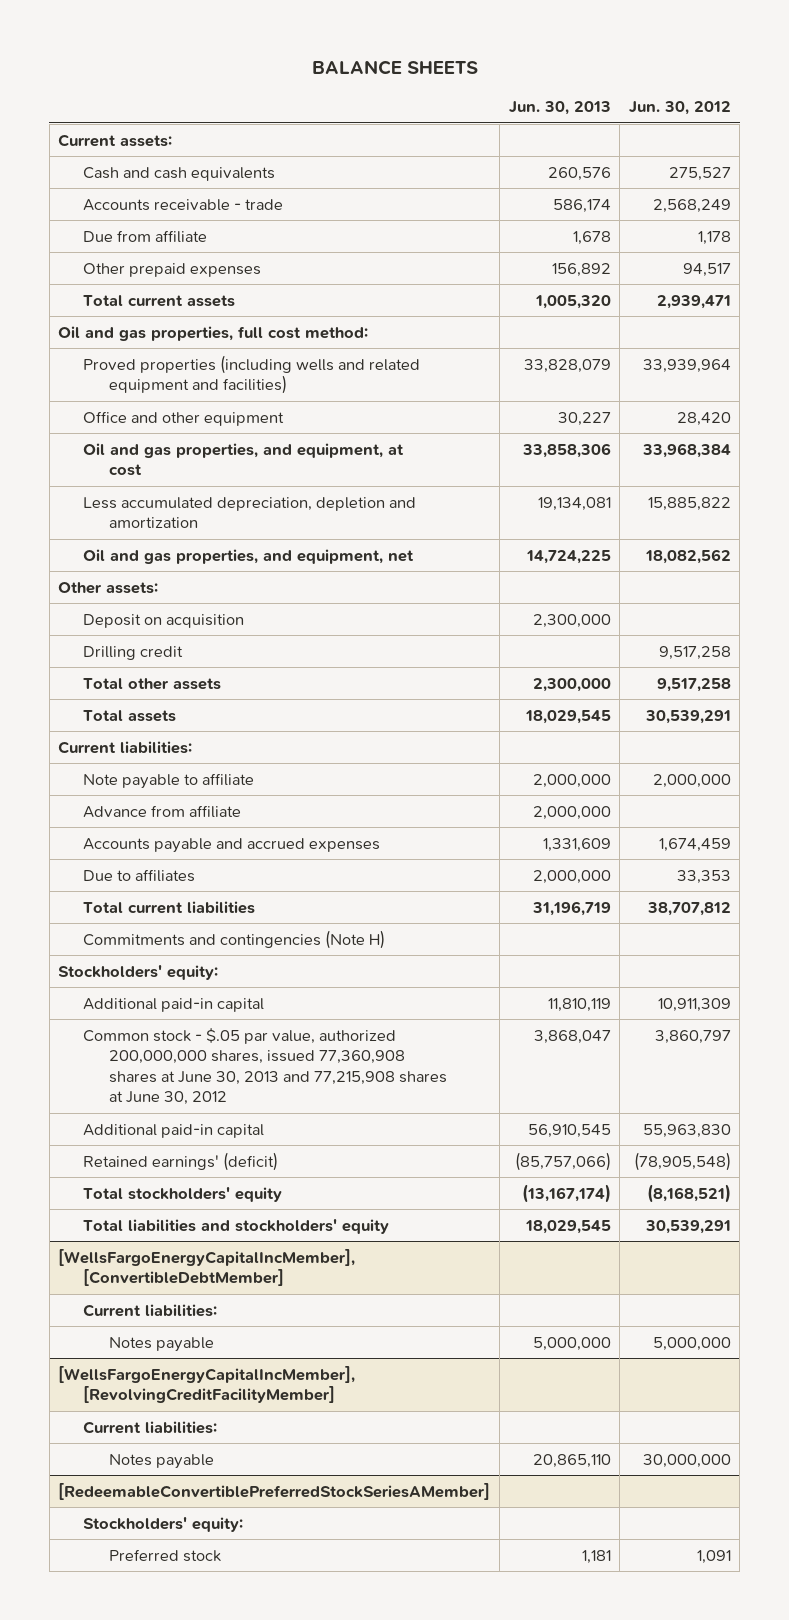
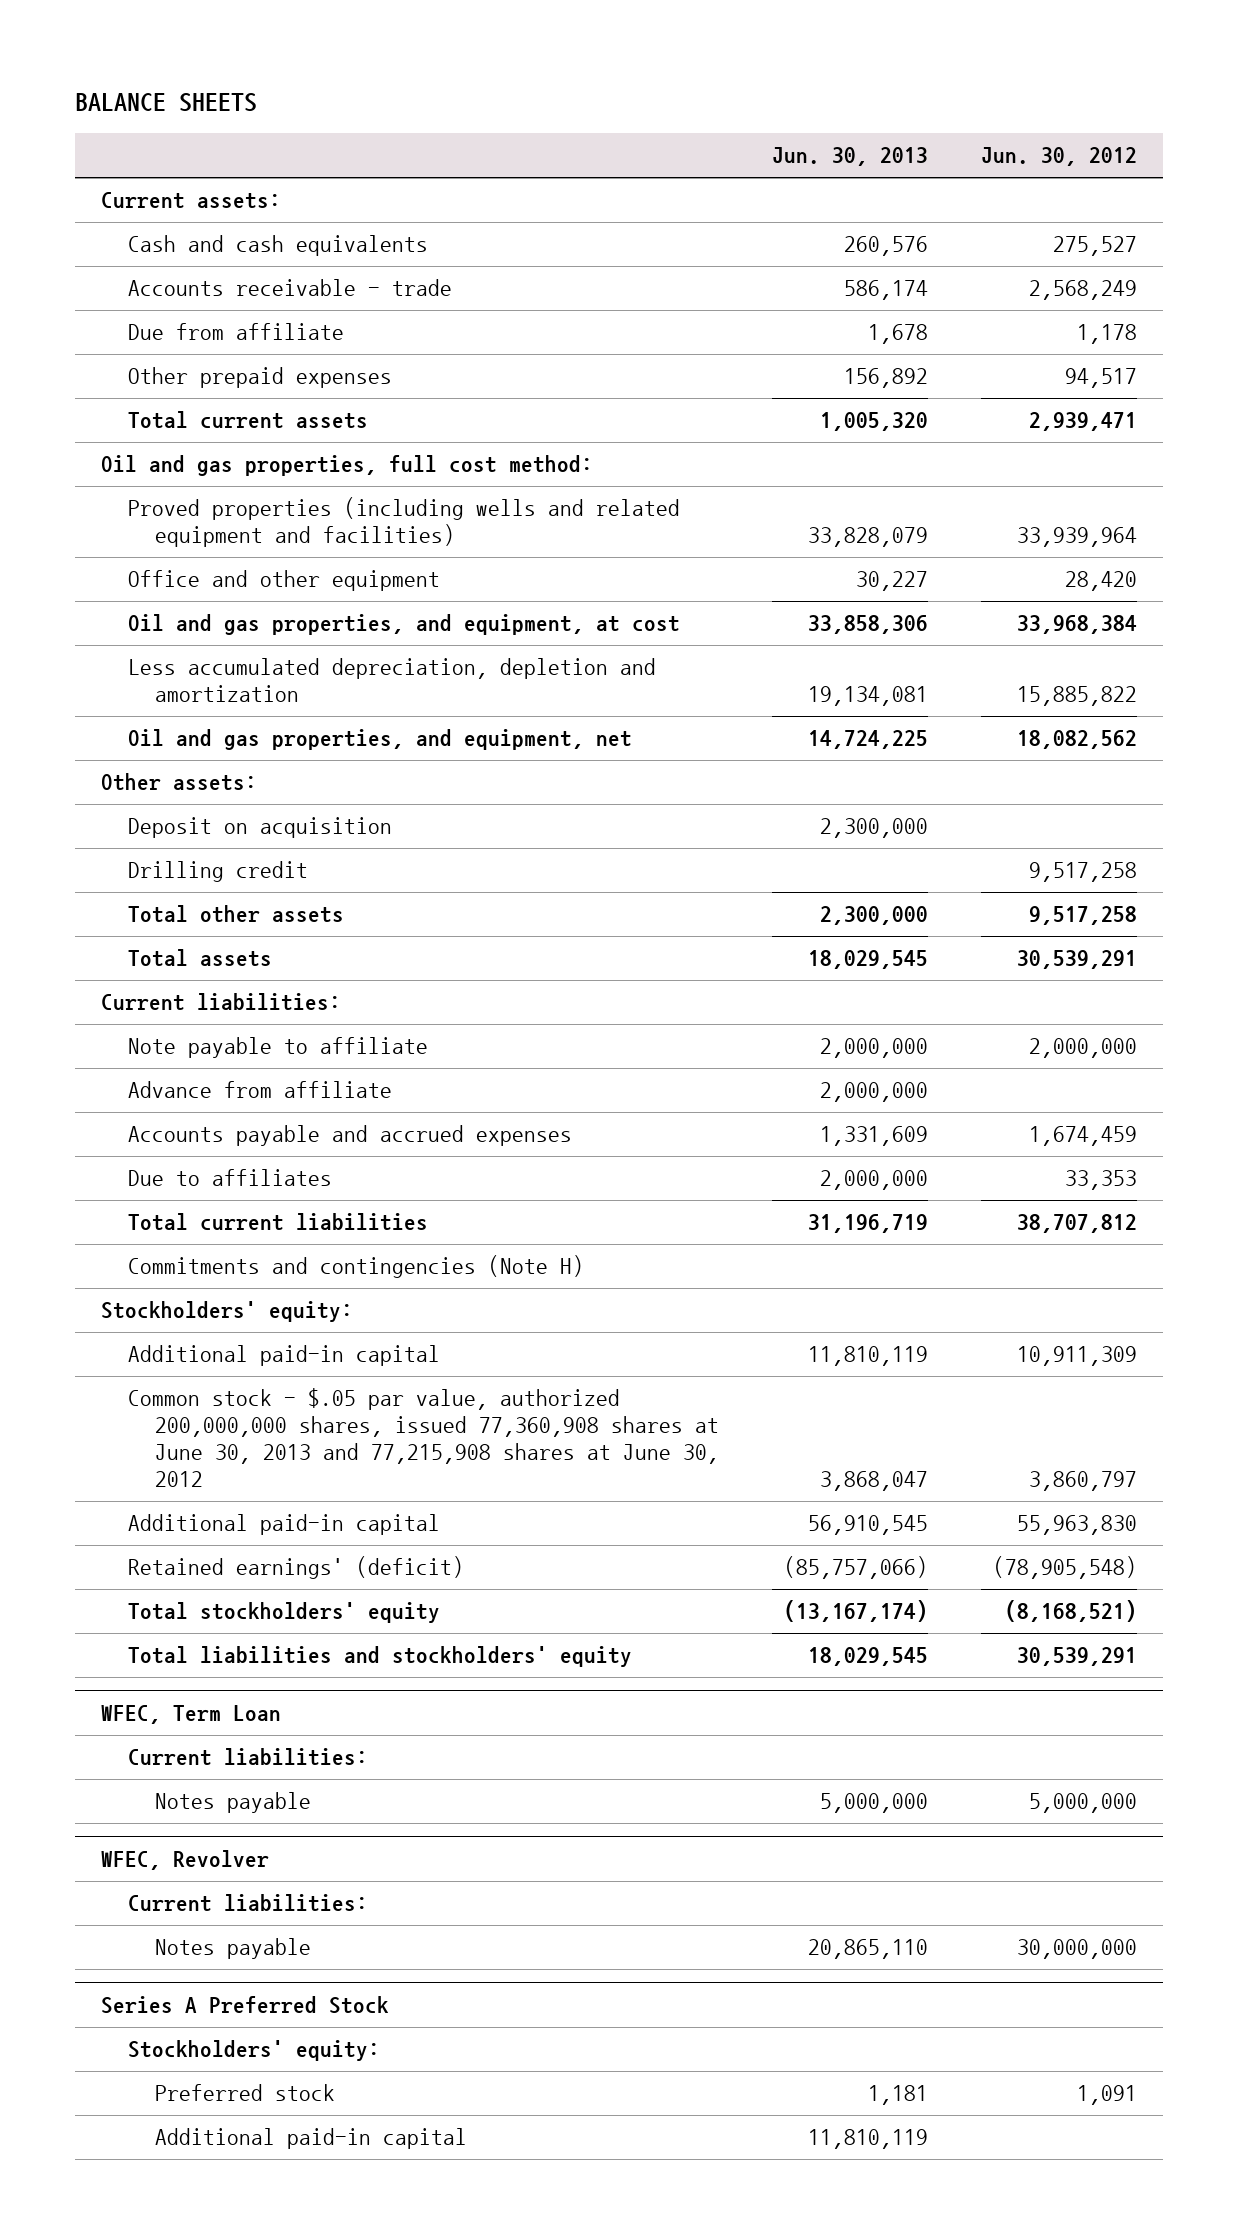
[58,1248,356,1287] [WellsFargoEnergyCapitalIncMember], [ConvertibleDebtMember] -> none
none -> [101,1704,282,1724] WFEC, Term Loan
[58,1365,356,1404] [WellsFargoEnergyCapitalIncMember], [RevolvingCreditFacilityMember] -> none
none -> [101,1849,270,1870] WFEC, Revolver
[58,1482,491,1500] [RedeemableConvertiblePreferredStockSeriesAMember] -> none
none -> [101,1995,390,2014] Series A Preferred Stock
none -> [155,2128,468,2150] Additional paid-in capital

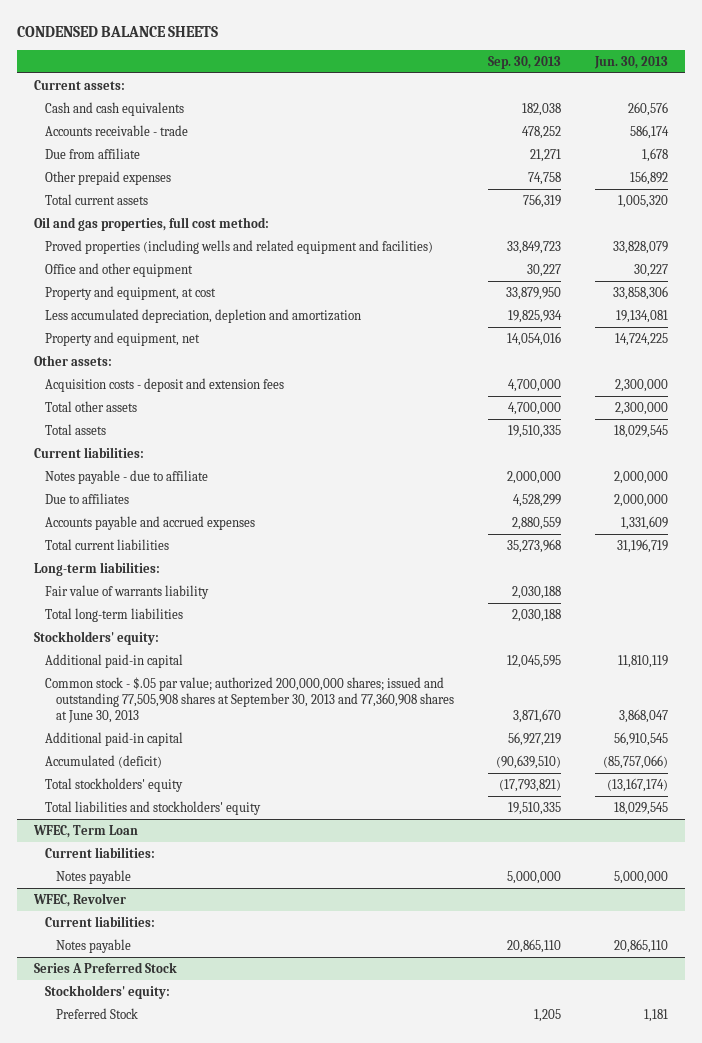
[75,93,258,113] BALANCE SHEETS -> [16,25,218,37] CONDENSED BALANCE SHEETS
[980,147,1137,167] Jun. 30, 2012 -> none
none -> [488,55,562,69] Sep. 30, 2013
[128,614,681,636] Oil and gas properties, and equipment, at cost -> [44,285,216,300] Property and equipment, at cost
[128,729,633,751] Oil and gas properties, and equipment, net -> [44,331,200,346] Property and equipment, net
[128,861,309,883] Drilling credit -> none
[128,817,393,839] Deposit on acquisition -> [44,377,284,392] Acquisition costs - deposit and extension fees
[128,1081,393,1099] Advance from affiliate -> none
[128,1037,429,1059] Note payable to affiliate -> [44,469,208,484] Notes payable - due to affiliate
[128,1125,573,1147] Accounts payable and accrued expenses -> [44,515,255,530] Accounts payable and accrued expenses
[128,1255,585,1279] Commitments and contingencies (Note H) -> none
none -> [33,561,160,576] Long-term liabilities:
none -> [44,584,209,599] Fair value of warrants liability
none -> [44,607,183,622] Total long-term liabilities
[128,1388,720,1487] Common stock - $.05 par value, authorized 200,000,000 shares, issued 77,360,908 shares at June 30, 2013 and 77,215,908 shares at June 30, 2012 -> [44,676,455,724] Common stock - $.05 par value; authorized 200,000,000 shares; issued and outstanding 77,505,908 shares at September 30, 2013 and 77,360,908 shares at June 30, 2013
[128,1556,465,1580] Retained earnings' (deficit) -> [44,754,162,768] Accumulated (deficit)
[155,2128,468,2150] Additional paid-in capital -> none
[155,2084,336,2102] Preferred stock -> [56,1007,139,1019] Preferred Stock

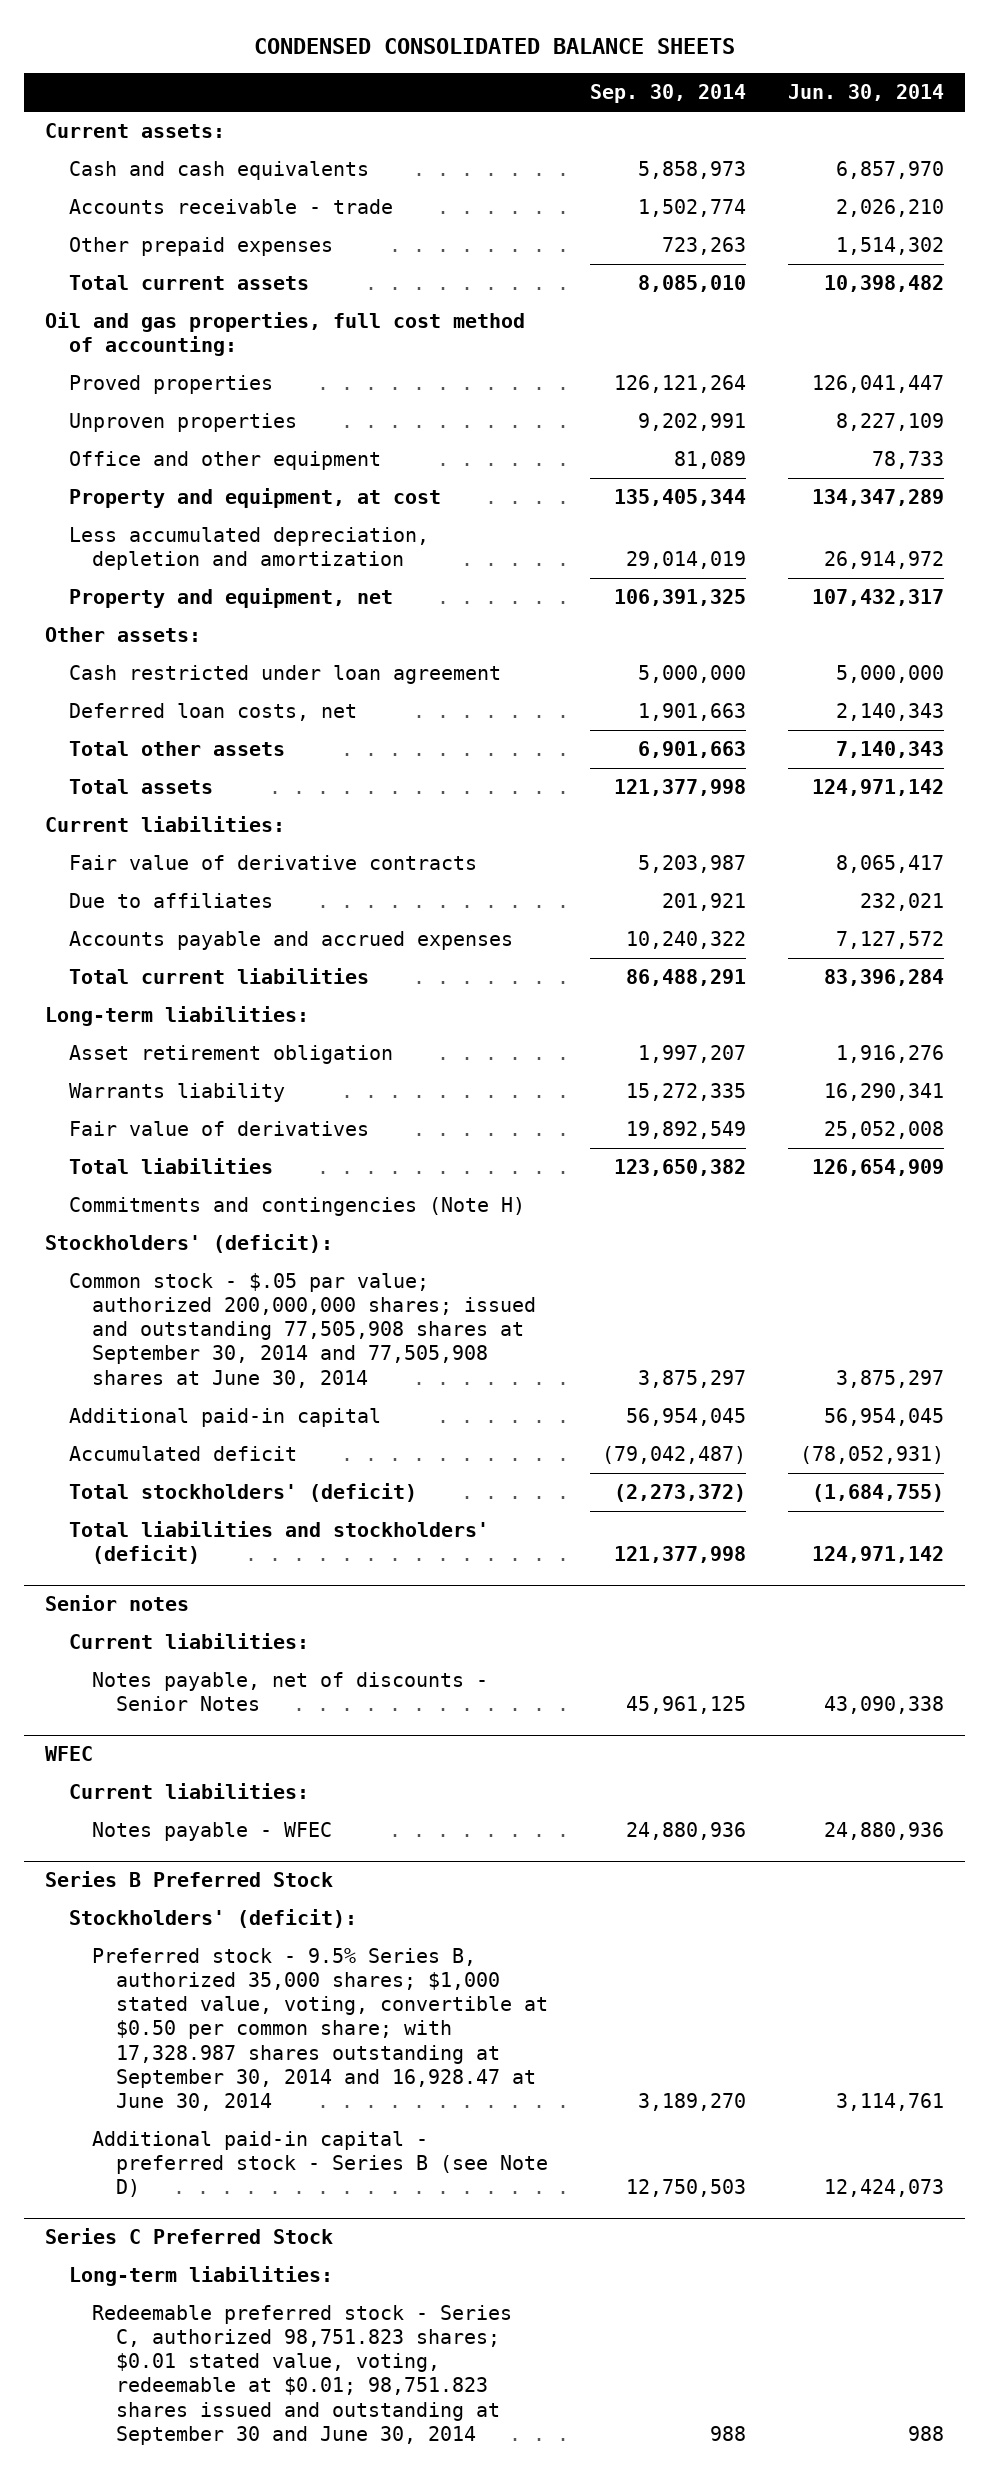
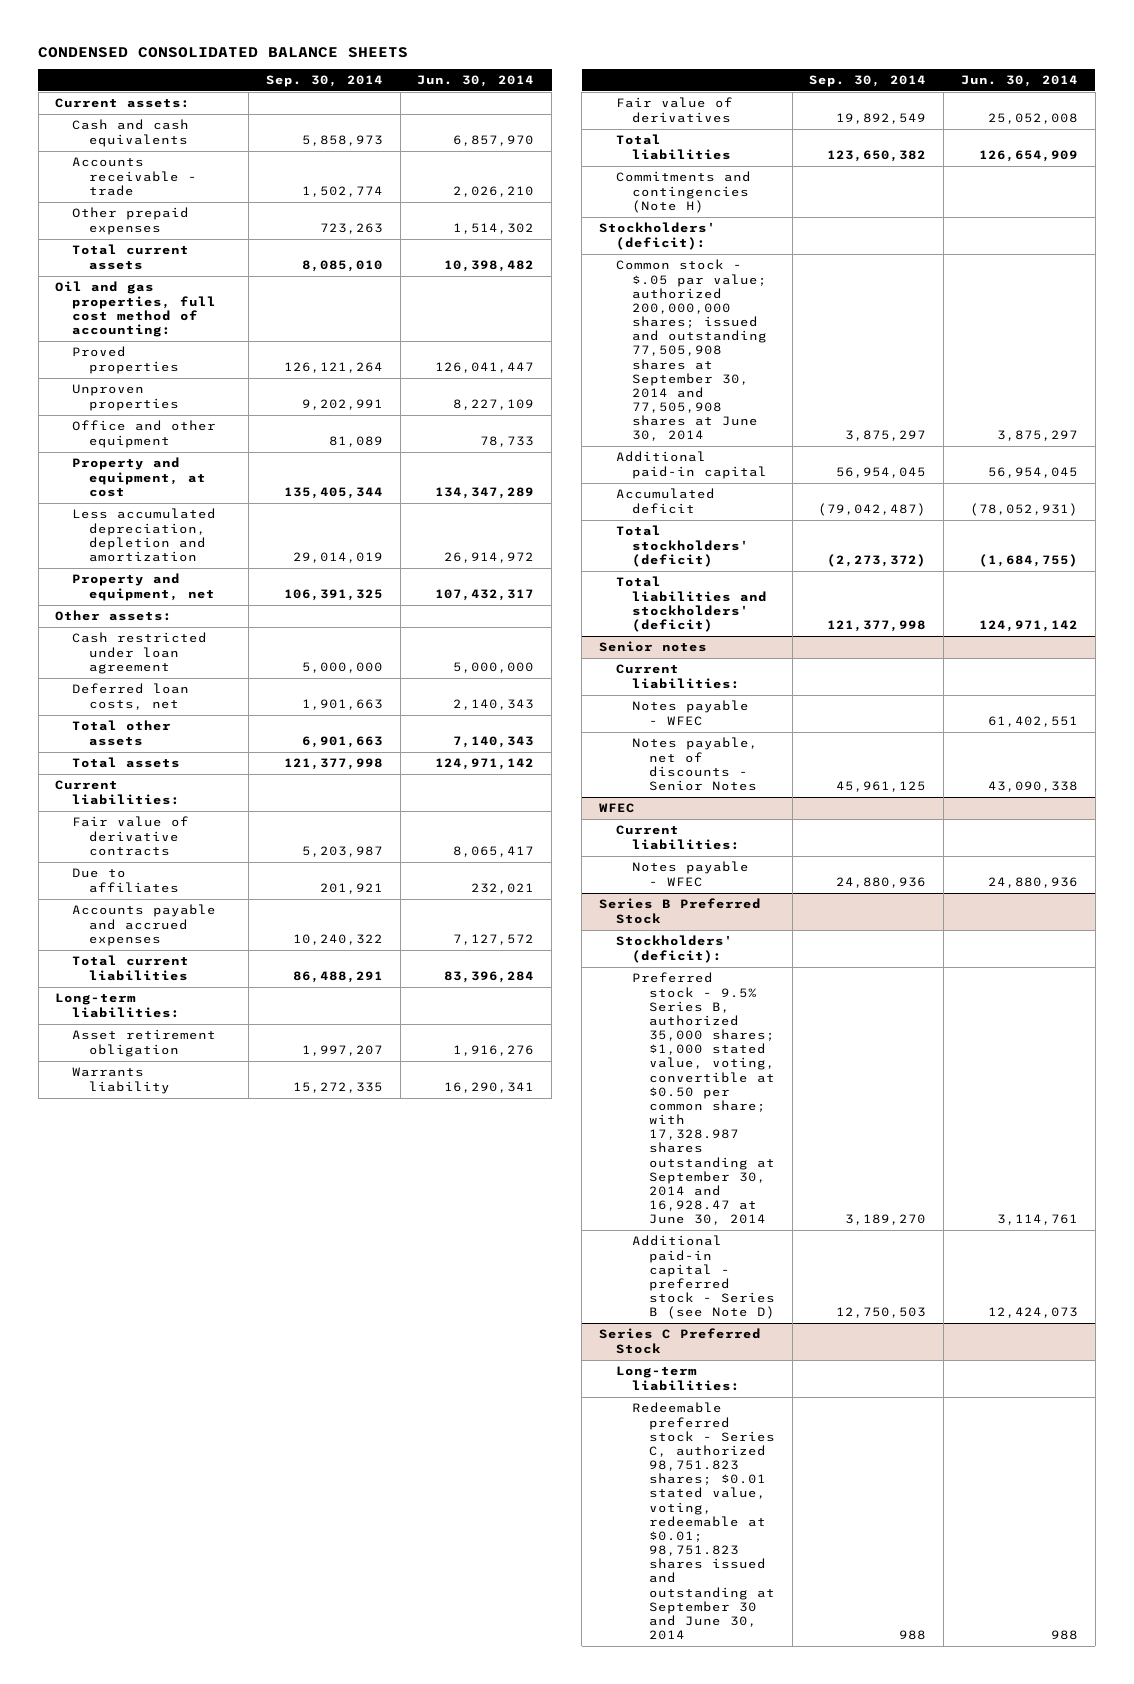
none -> [632,700,750,726] Notes payable - WFEC

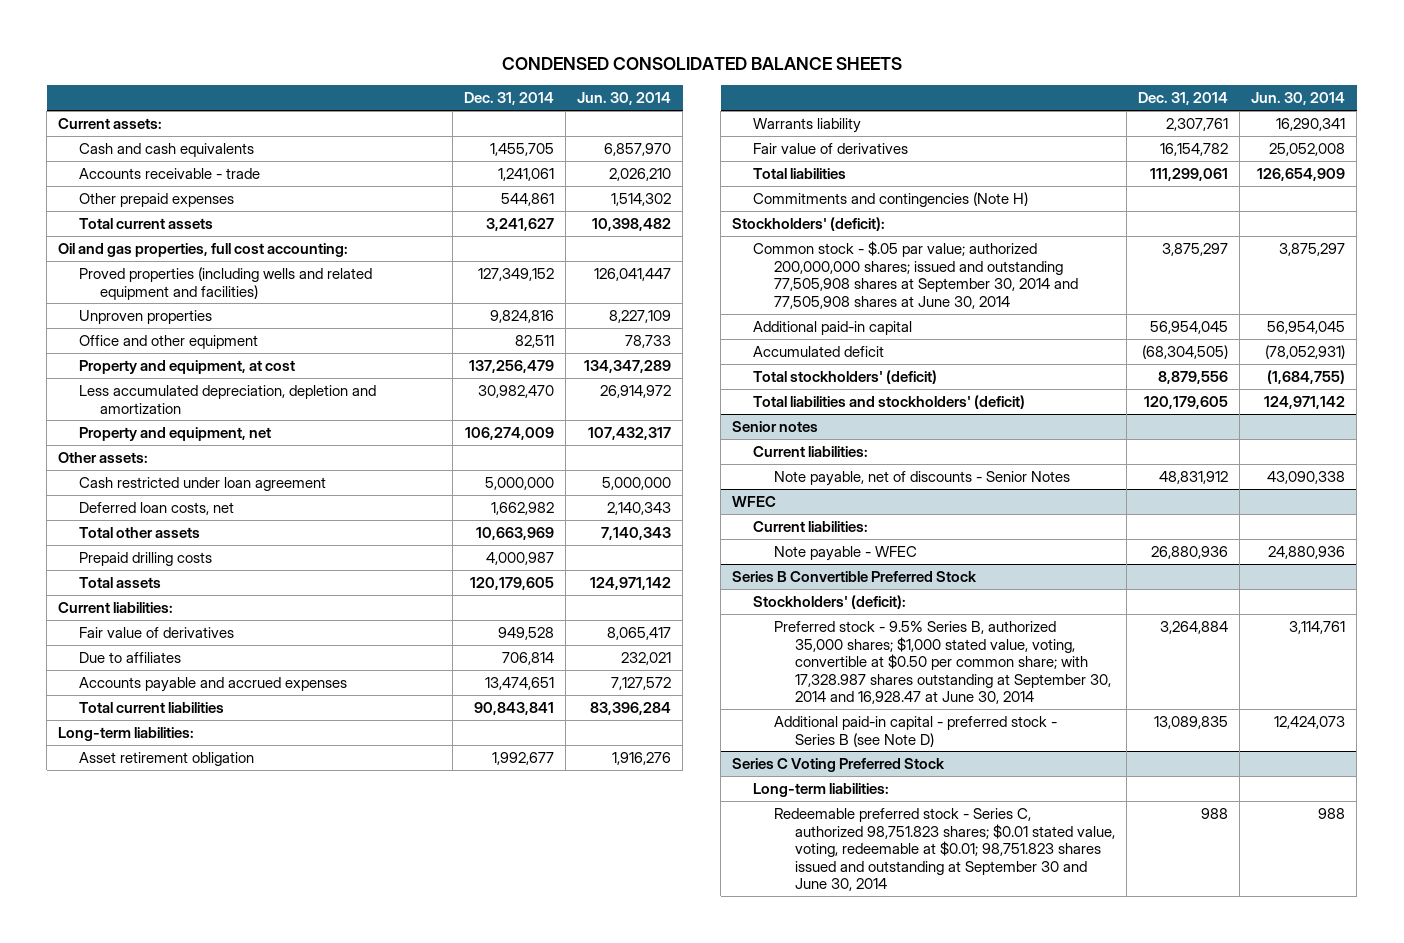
[265,74,383,87] Sep. 30, 2014 -> none
none -> [464,92,555,106] Dec. 31, 2014
[55,281,216,337] Oil and gas properties, full cost method of accounting: -> [58,242,349,257] Oil and gas properties, full cost accounting:
[71,346,179,374] Proved properties -> [79,266,373,300] Proved properties (including wells and related equipment and facilities)
none -> [79,551,213,566] Prepaid drilling costs
[71,816,189,856] Fair value of derivative contracts -> [79,626,235,638] Fair value of derivatives
[632,700,750,726] Notes payable - WFEC -> none
[632,737,759,791] Notes payable, net of discounts - Senior Notes -> [774,470,1071,486] Note payable, net of discounts - Senior Notes
[632,861,750,887] Notes payable - WFEC -> [774,545,918,561] Note payable - WFEC
[599,898,762,924] Series B Preferred Stock -> [732,570,978,582] Series B Convertible Preferred Stock
[599,1328,762,1354] Series C Preferred Stock -> [732,757,946,772] Series C Voting Preferred Stock

